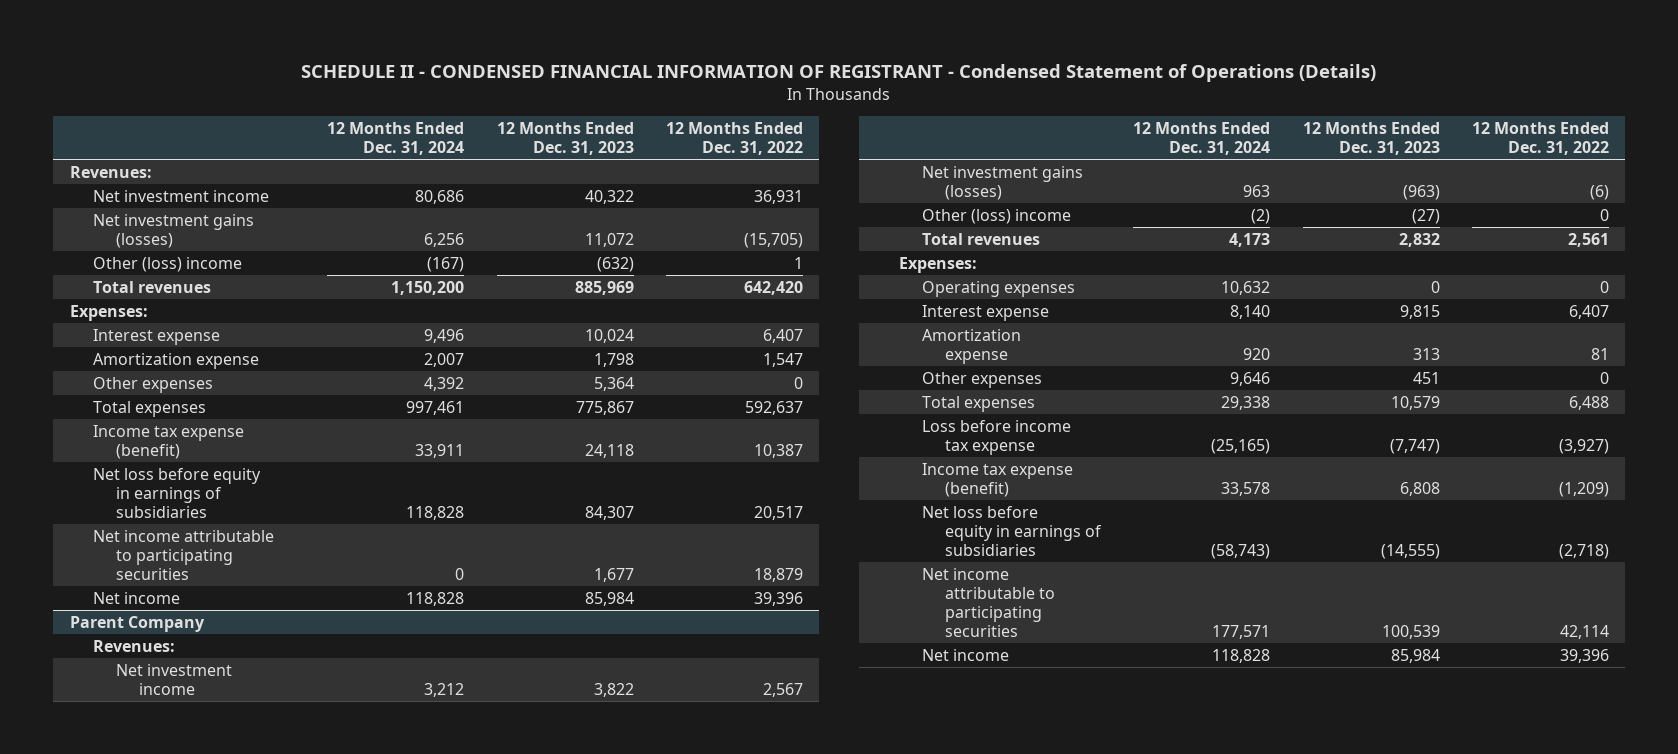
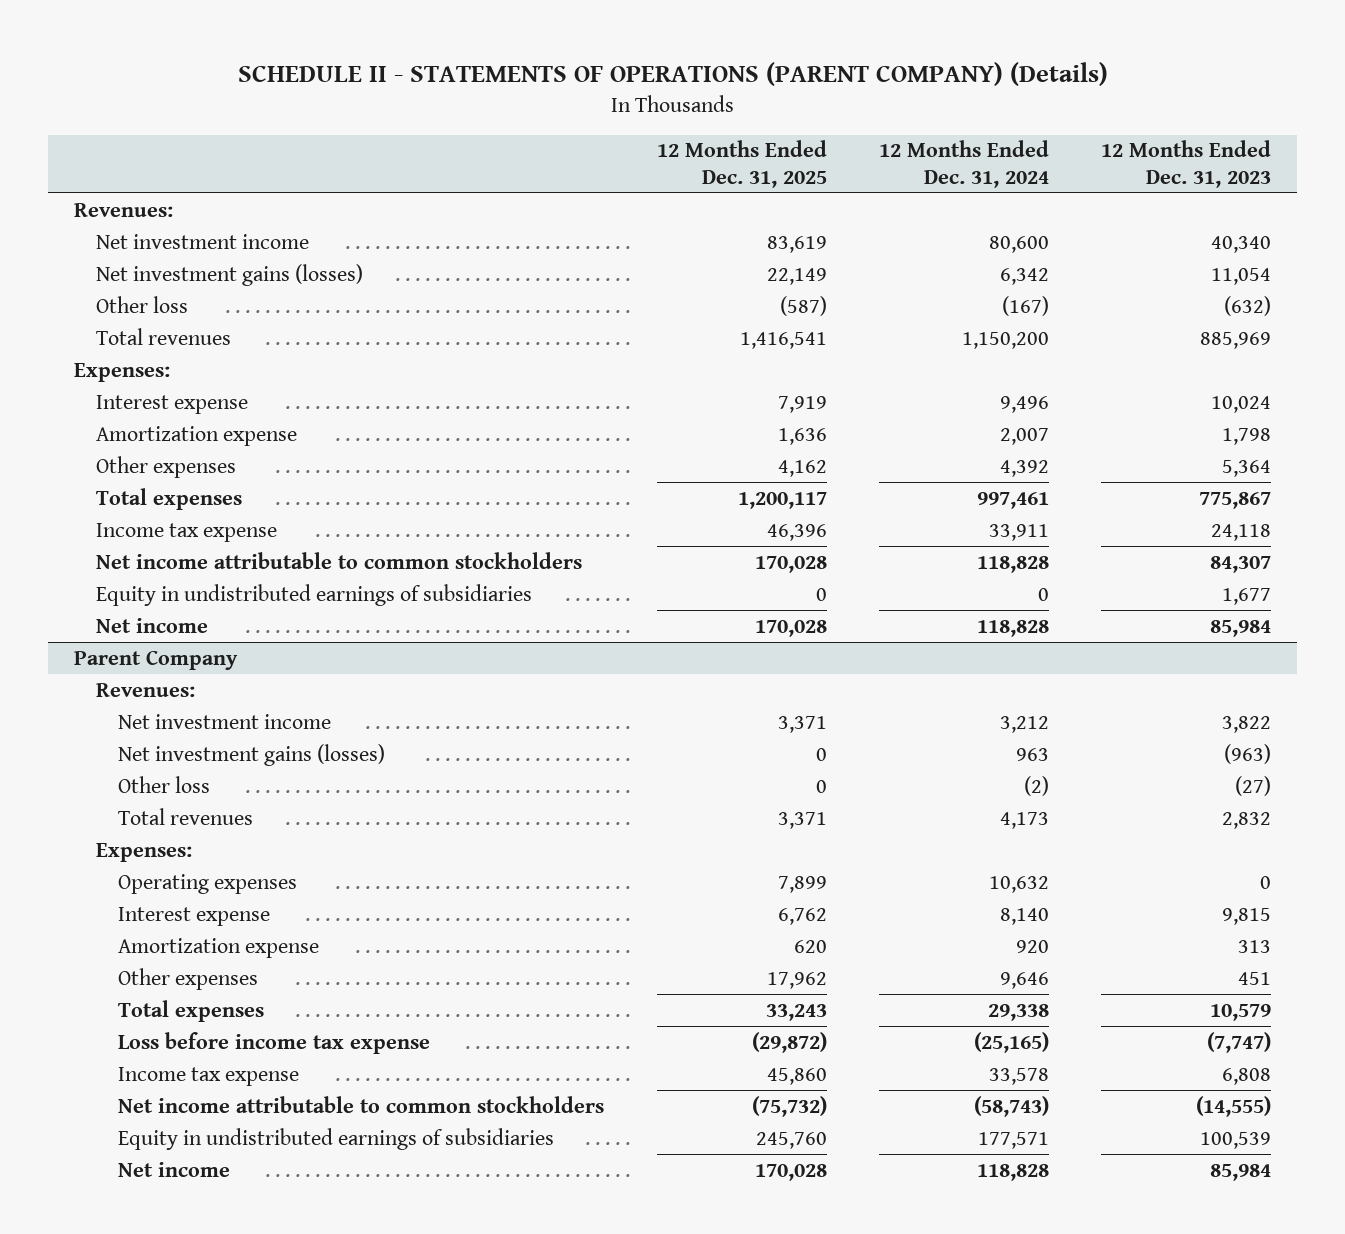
[301,64,1377,83] SCHEDULE II - CONDENSED FINANCIAL INFORMATION OF REGISTRANT - Condensed Statement of Operations (Details) -> [237,62,1108,87] SCHEDULE II - STATEMENTS OF OPERATIONS (PARENT COMPANY) (Details)
[666,121,804,155] 12 Months Ended Dec. 31, 2022 -> none
none -> [656,140,827,188] 12 Months Ended Dec. 31, 2025
[415,189,465,204] 80,686 -> [988,235,1049,253] 80,600
[584,189,634,204] 40,322 -> [1211,235,1272,253] 40,340
[424,232,465,247] 6,256 -> [999,267,1049,285] 6,342
[584,232,634,247] 11,072 -> [1211,267,1272,285] 11,054
[92,256,242,272] Other (loss) income -> [96,295,189,313] Other loss
[92,424,244,459] Income tax expense (benefit) -> [96,522,278,542] Income tax expense
[92,467,261,519] Net loss before equity in earnings of subsidiaries -> [96,551,583,569] Net income attributable to common stockholders
[92,529,274,581] Net income attributable to participating securities -> [96,583,533,606] Equity in undistributed earnings of subsidiaries
[921,208,1071,224] Other (loss) income -> [118,775,211,793] Other loss
[921,462,1073,497] Income tax expense (benefit) -> [118,1066,300,1086] Income tax expense
[921,505,1103,557] Net loss before equity in earnings of subsidiaries -> [118,1095,605,1113] Net income attributable to common stockholders
[921,567,1056,638] Net income attributable to participating securities -> [118,1127,555,1150] Equity in undistributed earnings of subsidiaries

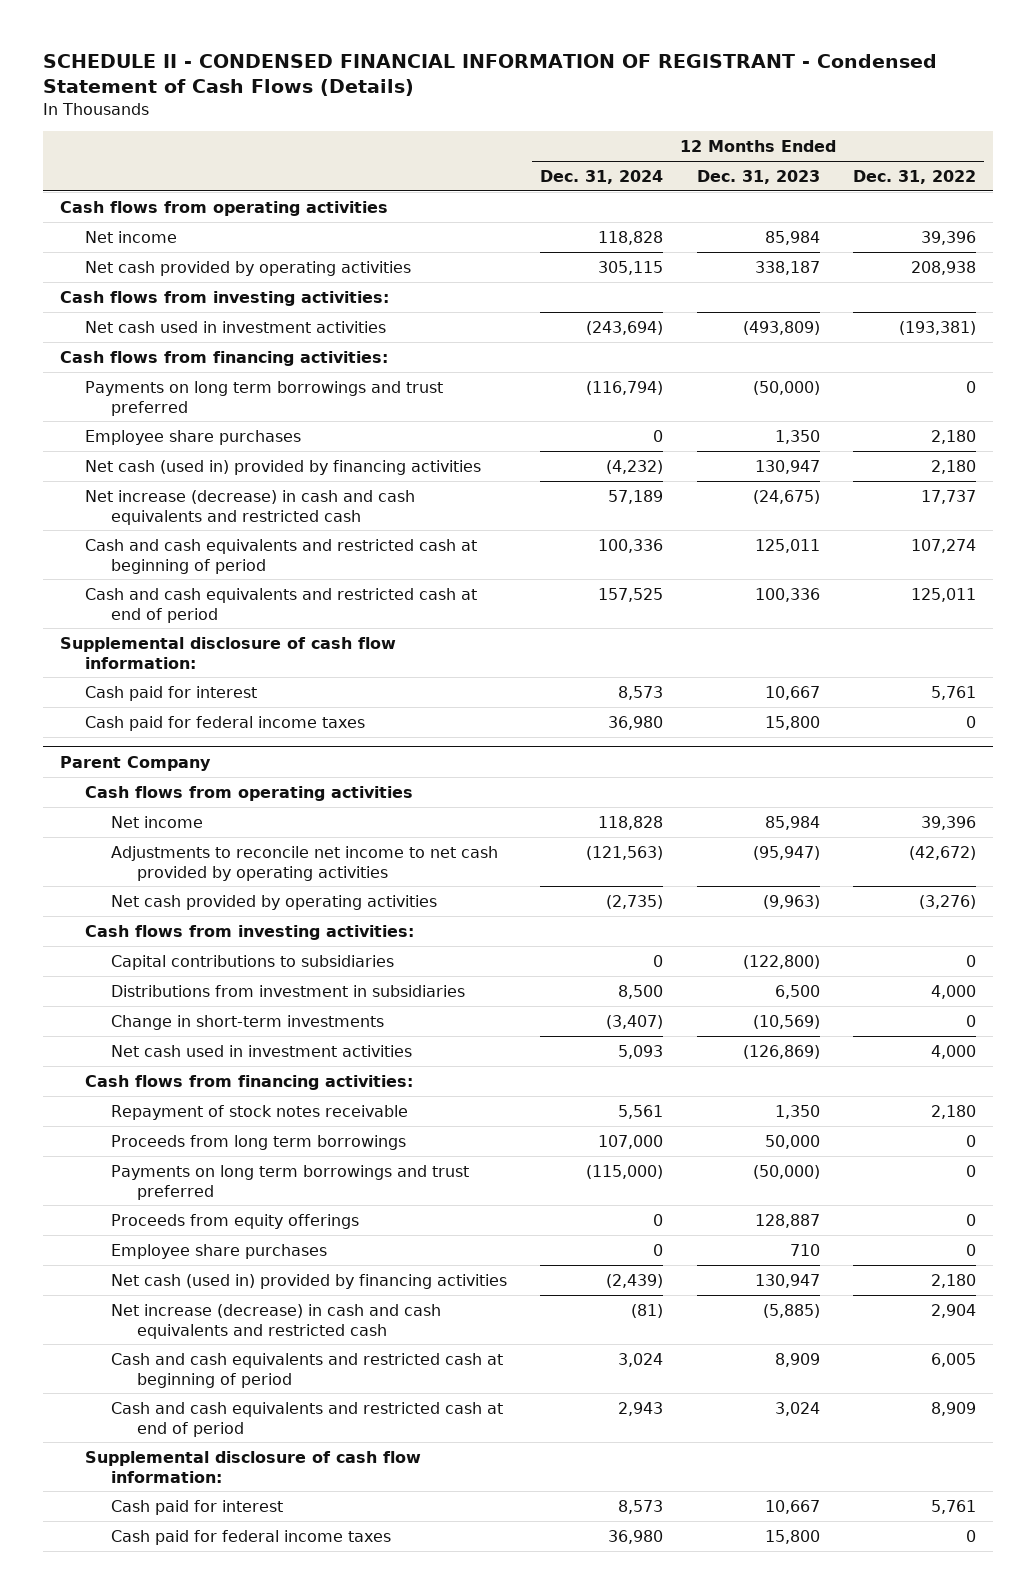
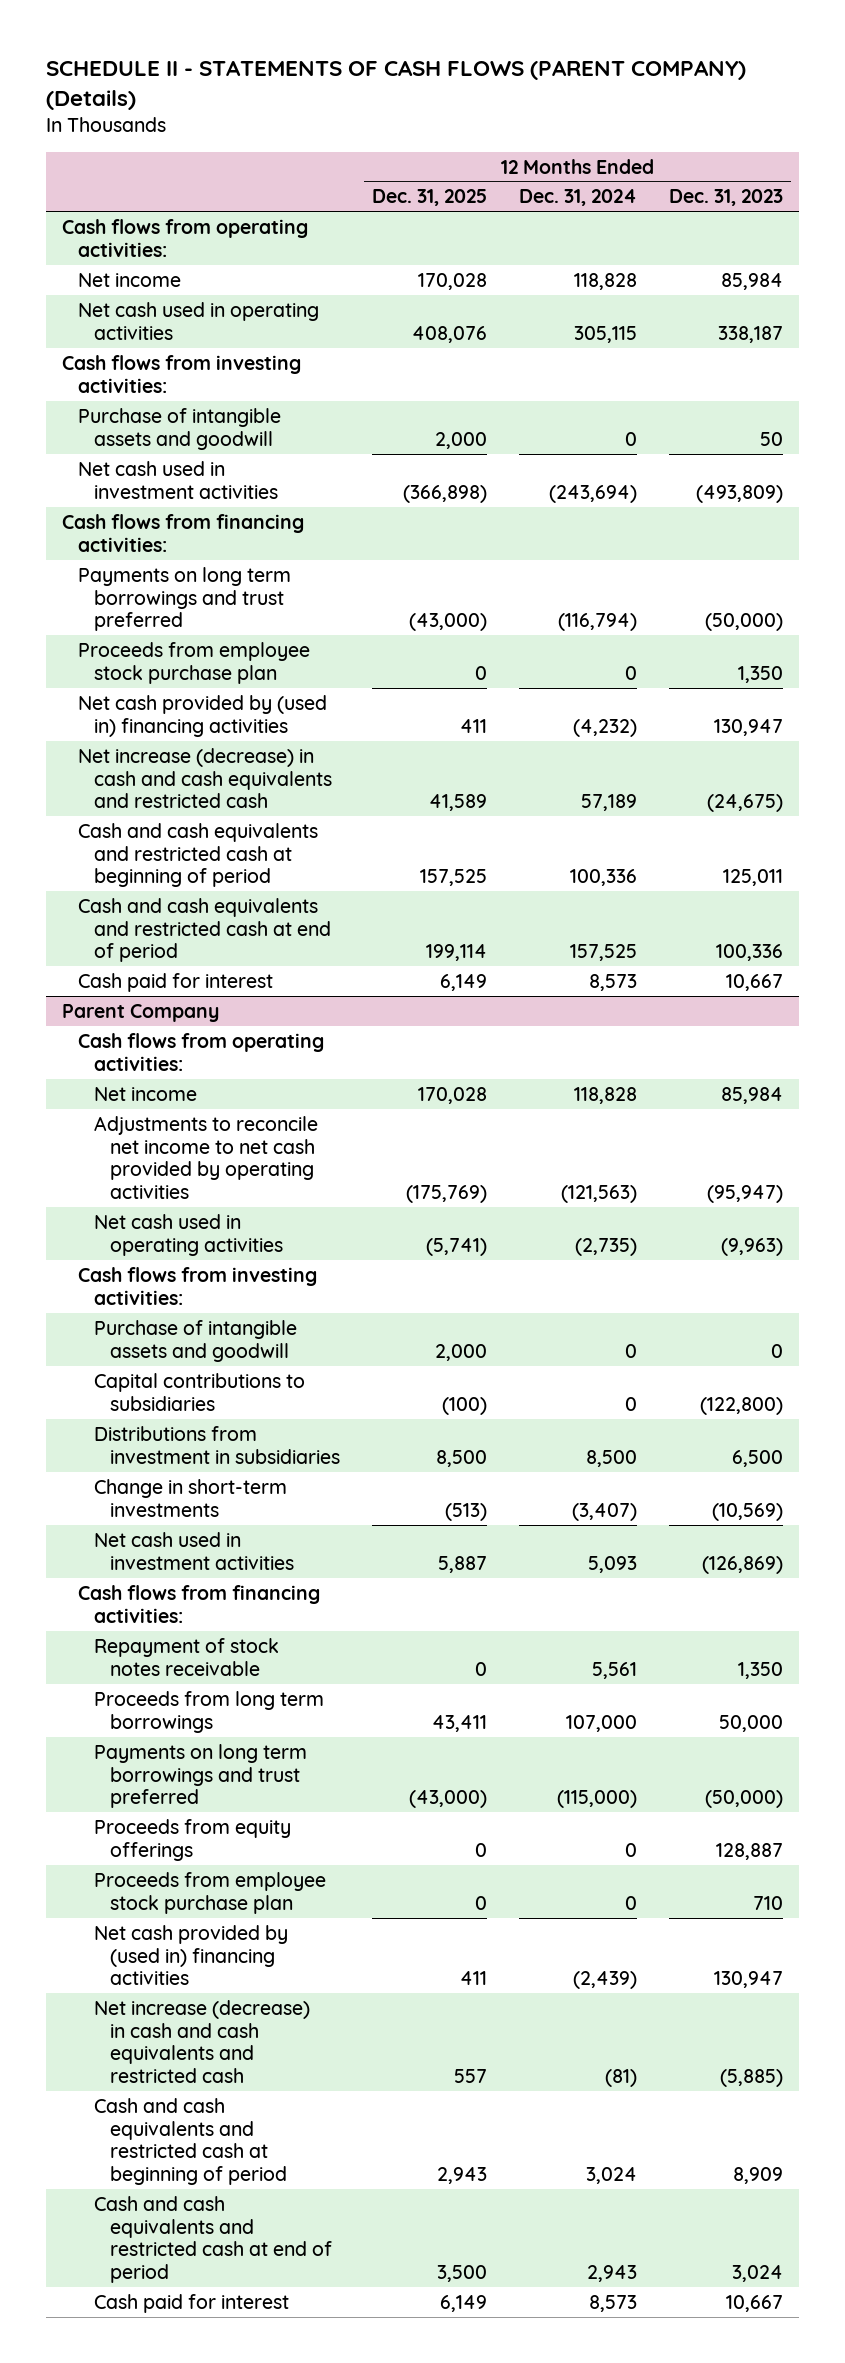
[42,54,937,97] SCHEDULE II - CONDENSED FINANCIAL INFORMATION OF REGISTRANT - Condensed Statement of Cash Flows (Details) -> [45,60,746,111] SCHEDULE II - STATEMENTS OF CASH FLOWS (PARENT COMPANY) (Details)
[852,170,976,185] Dec. 31, 2022 -> none
none -> [372,189,488,207] Dec. 31, 2025
[59,200,388,216] Cash flows from operating activities -> [61,218,308,257] Cash flows from operating activities:
[85,260,412,276] Net cash provided by operating activities -> [78,301,320,340] Net cash used in operating activities
none -> [78,407,282,450] Purchase of intangible assets and goodwill
[85,429,302,445] Employee share purchases -> [78,641,311,684] Proceeds from employee stock purchase plan
[85,459,482,475] Net cash (used in) provided by financing activities -> [78,694,328,737] Net cash provided by (used in) financing activities
[59,636,396,669] Supplemental disclosure of cash flow information: -> none
[85,715,366,731] Cash paid for federal income taxes -> none
[85,785,414,801] Cash flows from operating activities -> [78,1032,325,1071] Cash flows from operating activities:
[110,894,437,910] Net cash provided by operating activities -> [94,1213,284,1256] Net cash used in operating activities
none -> [94,1319,298,1362] Purchase of intangible assets and goodwill
[110,1243,327,1259] Employee share purchases -> [94,1871,327,1914] Proceeds from employee stock purchase plan
[110,1273,507,1289] Net cash (used in) provided by financing activities -> [94,1924,289,1986] Net cash provided by (used in) financing activities
[85,1450,422,1483] Supplemental disclosure of cash flow information: -> none
[110,1529,391,1545] Cash paid for federal income taxes -> none

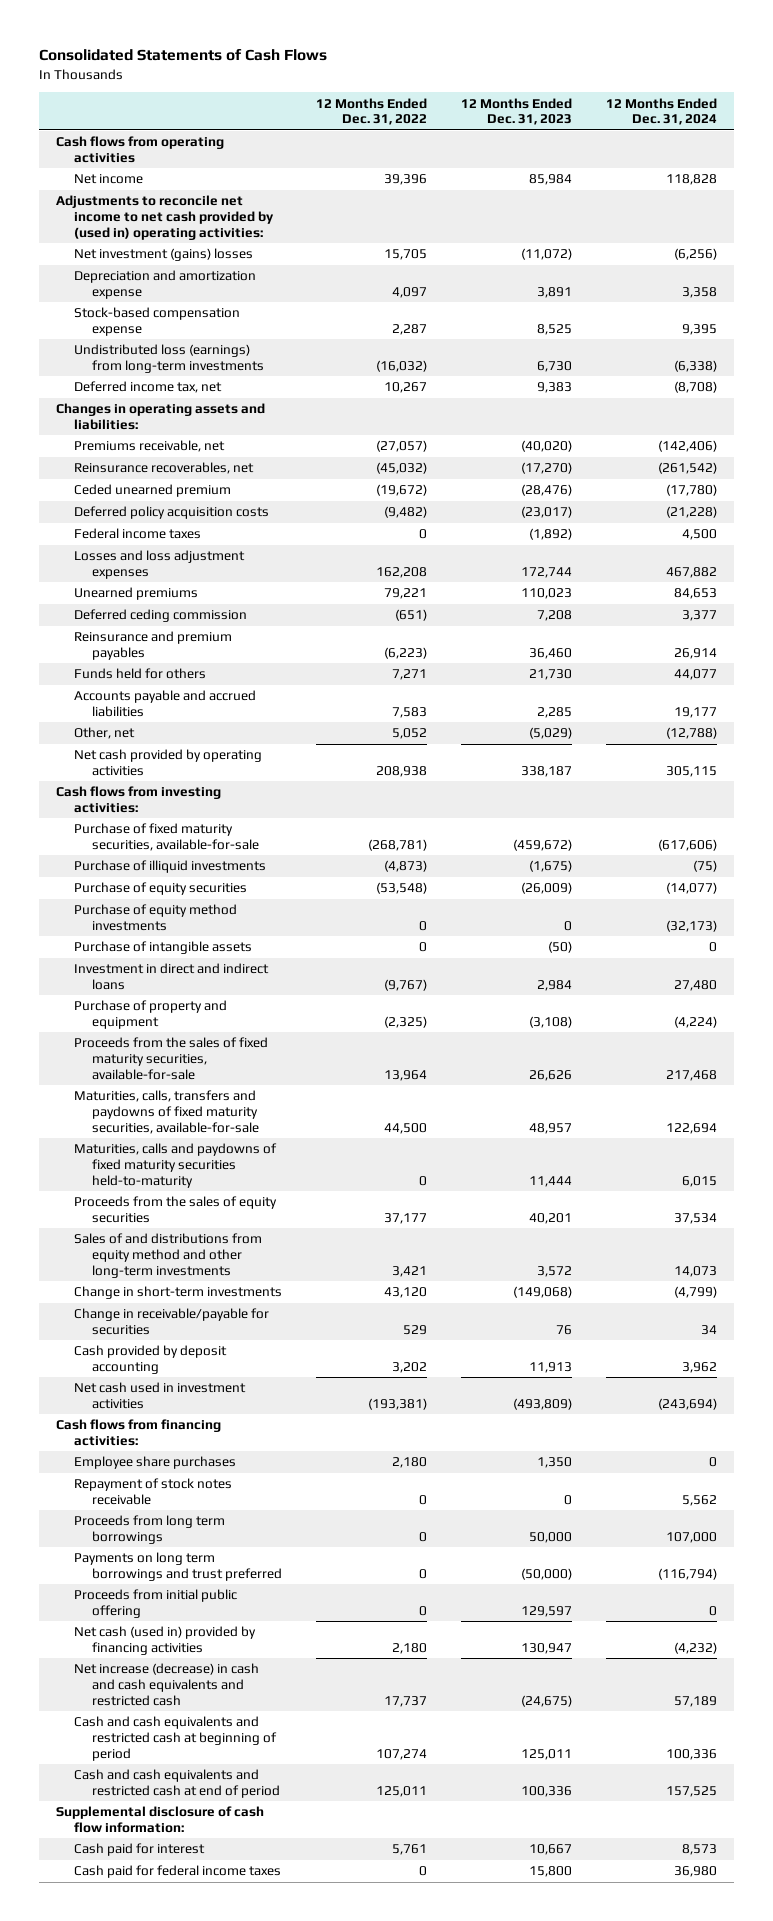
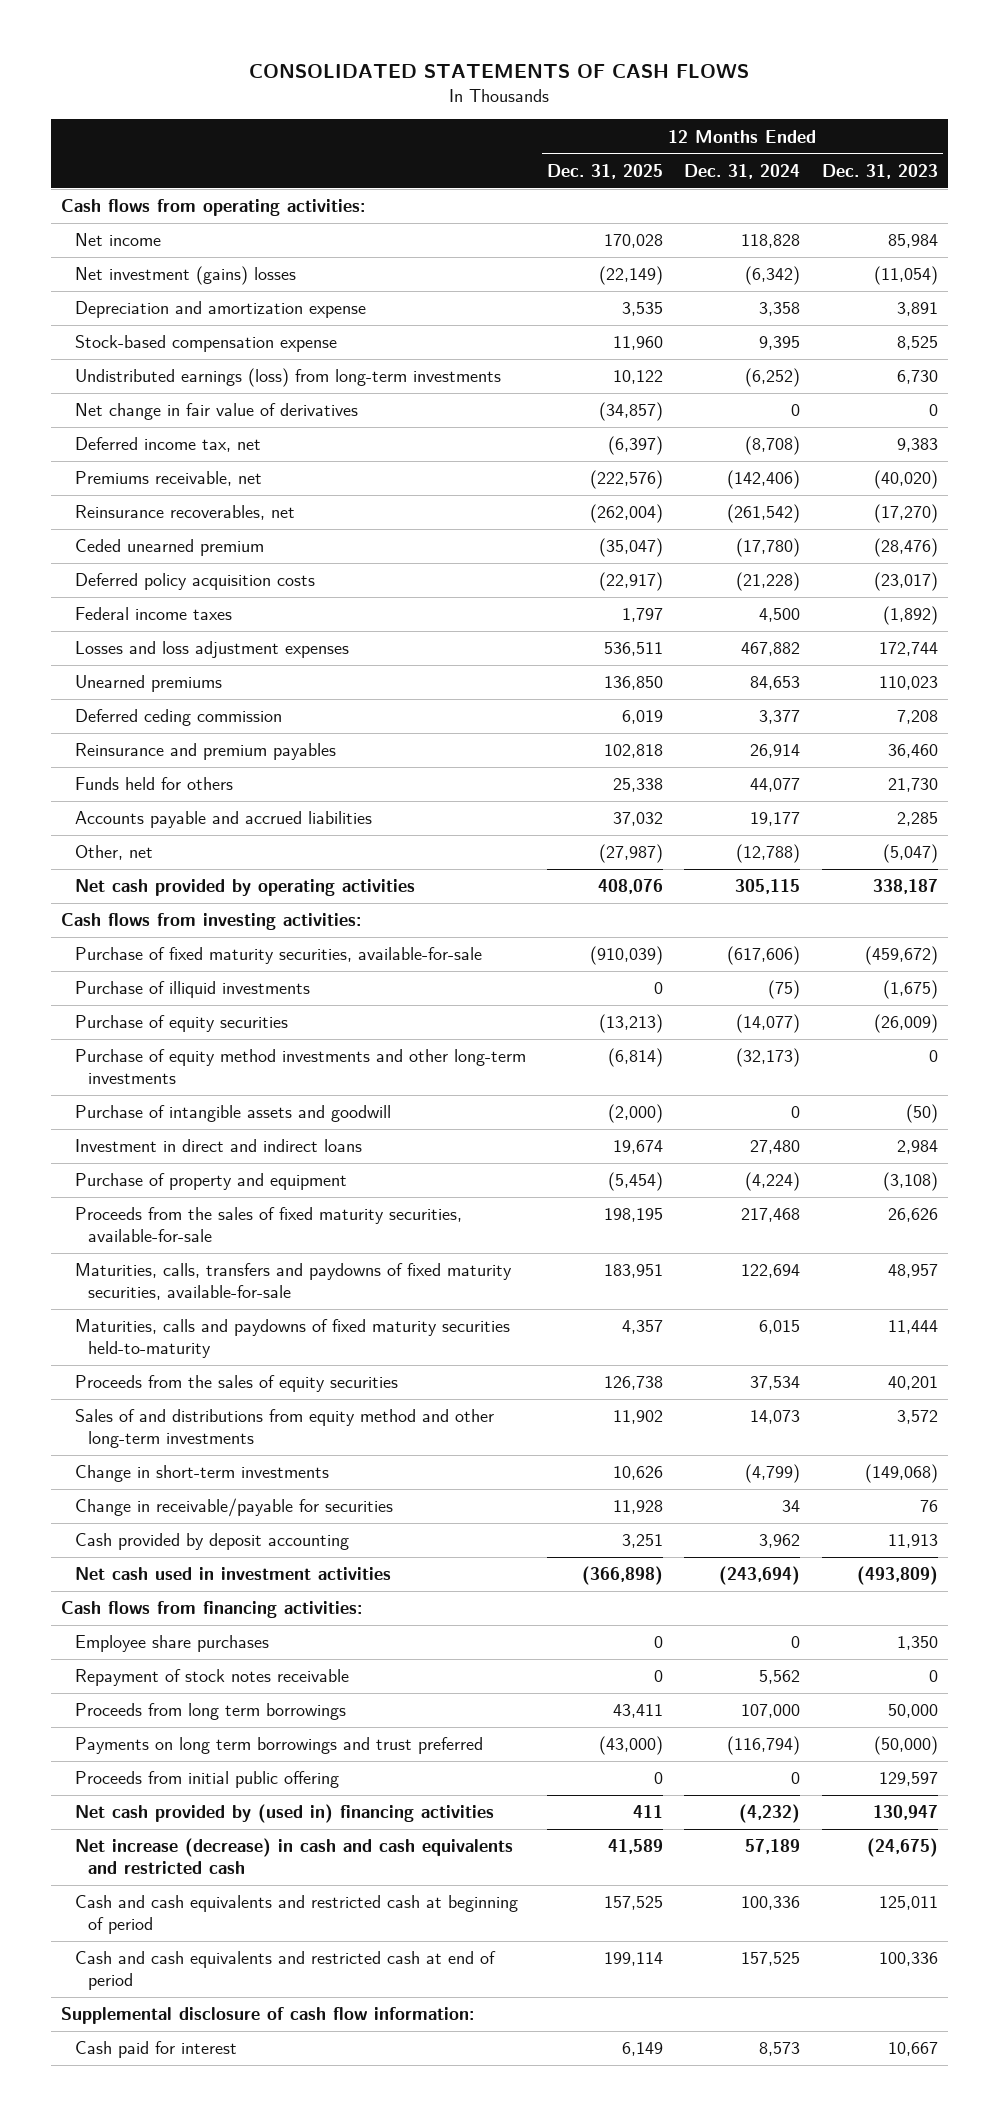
[39,49,328,62] Consolidated Statements of Cash Flows -> [249,64,750,79] CONSOLIDATED STATEMENTS OF CASH FLOWS
[316,97,428,126] 12 Months Ended Dec. 31, 2022 -> none
none -> [547,163,664,179] Dec. 31, 2025
[56,136,225,164] Cash flows from operating activities -> [61,199,366,217] Cash flows from operating activities:
[56,195,275,240] Adjustments to reconcile net income to net cash provided by (used in) operating activities: -> none
[521,248,573,261] (11,072) -> [873,266,938,286] (11,054)
[674,248,718,261] (6,256) -> [745,266,801,286] (6,342)
[74,344,264,374] Undistributed loss (earnings) from long-term investments -> [74,368,501,388] Undistributed earnings (loss) from long-term investments
[674,360,718,373] (6,338) -> [745,368,801,388] (6,252)
none -> [74,403,358,421] Net change in fair value of derivatives
[56,403,266,431] Changes in operating assets and liabilities: -> none
[529,727,573,740] (5,029) -> [882,844,938,864] (5,047)
[74,904,238,932] Purchase of equity method investments -> [74,1049,526,1084] Purchase of equity method investments and other long-term investments
[74,941,253,955] Purchase of intangible assets -> [74,1105,391,1123] Purchase of intangible assets and goodwill
[74,1626,257,1656] Net cash (used in) provided by financing activities -> [74,1804,494,1824] Net cash provided by (used in) financing activities
[74,1865,282,1879] Cash paid for federal income taxes -> none

